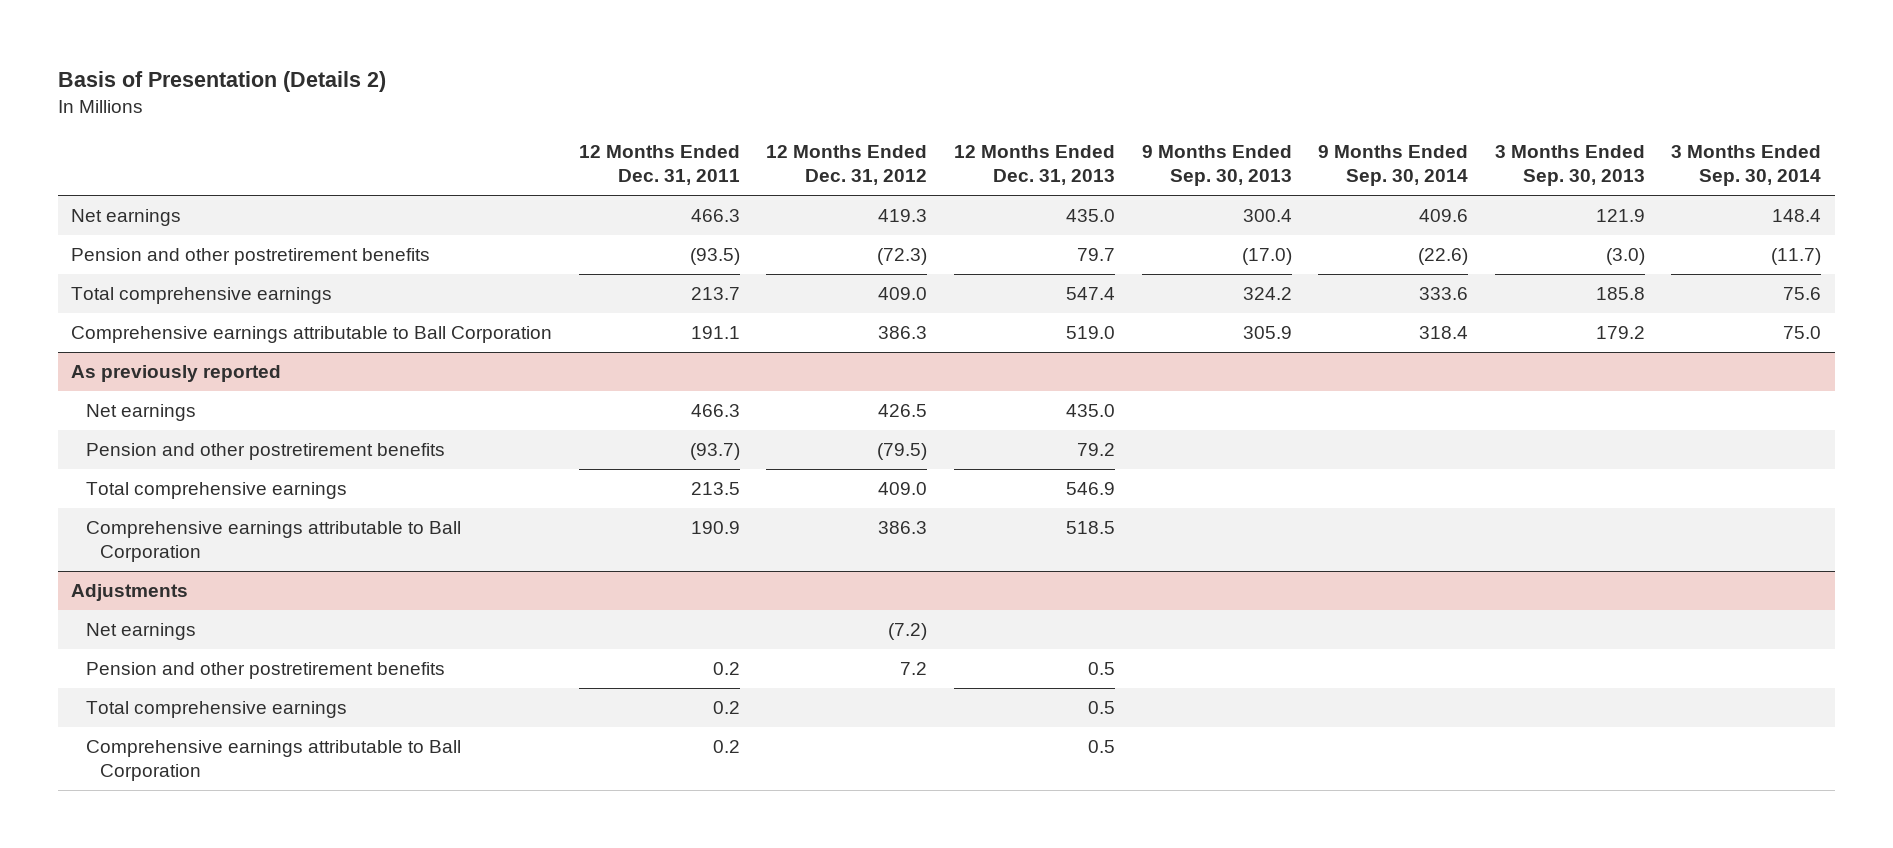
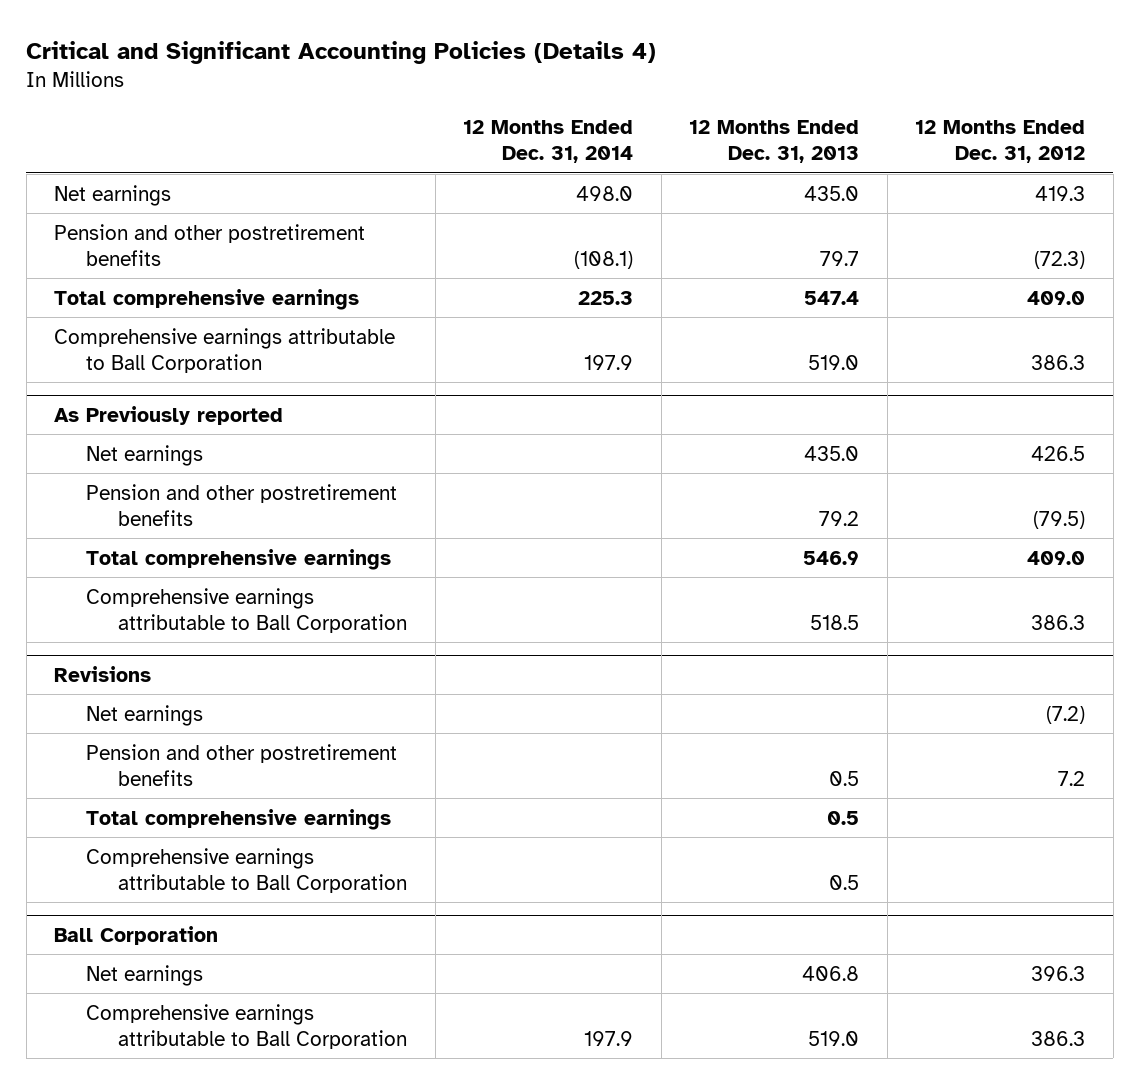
[58,71,387,93] Basis of Presentation (Details 2) -> [26,40,657,64] Critical and Significant Accounting Policies (Details 4)
[578,144,740,185] 12 Months Ended Dec. 31, 2011 -> none
[1141,144,1292,186] 9 Months Ended Sep. 30, 2013 -> none
[1318,144,1469,186] 9 Months Ended Sep. 30, 2014 -> none
[1494,144,1645,186] 3 Months Ended Sep. 30, 2013 -> none
[1671,144,1822,186] 3 Months Ended Sep. 30, 2014 -> none
none -> [463,120,634,164] 12 Months Ended Dec. 31, 2014
[71,365,282,383] As previously reported -> [54,405,284,425] As Previously reported
[71,584,189,602] Adjustments -> none
none -> [54,665,152,682] Revisions
none -> [54,925,219,945] Ball Corporation
none -> [86,964,204,986] Net earnings
none -> [86,1003,408,1049] Comprehensive earnings attributable to Ball Corporation

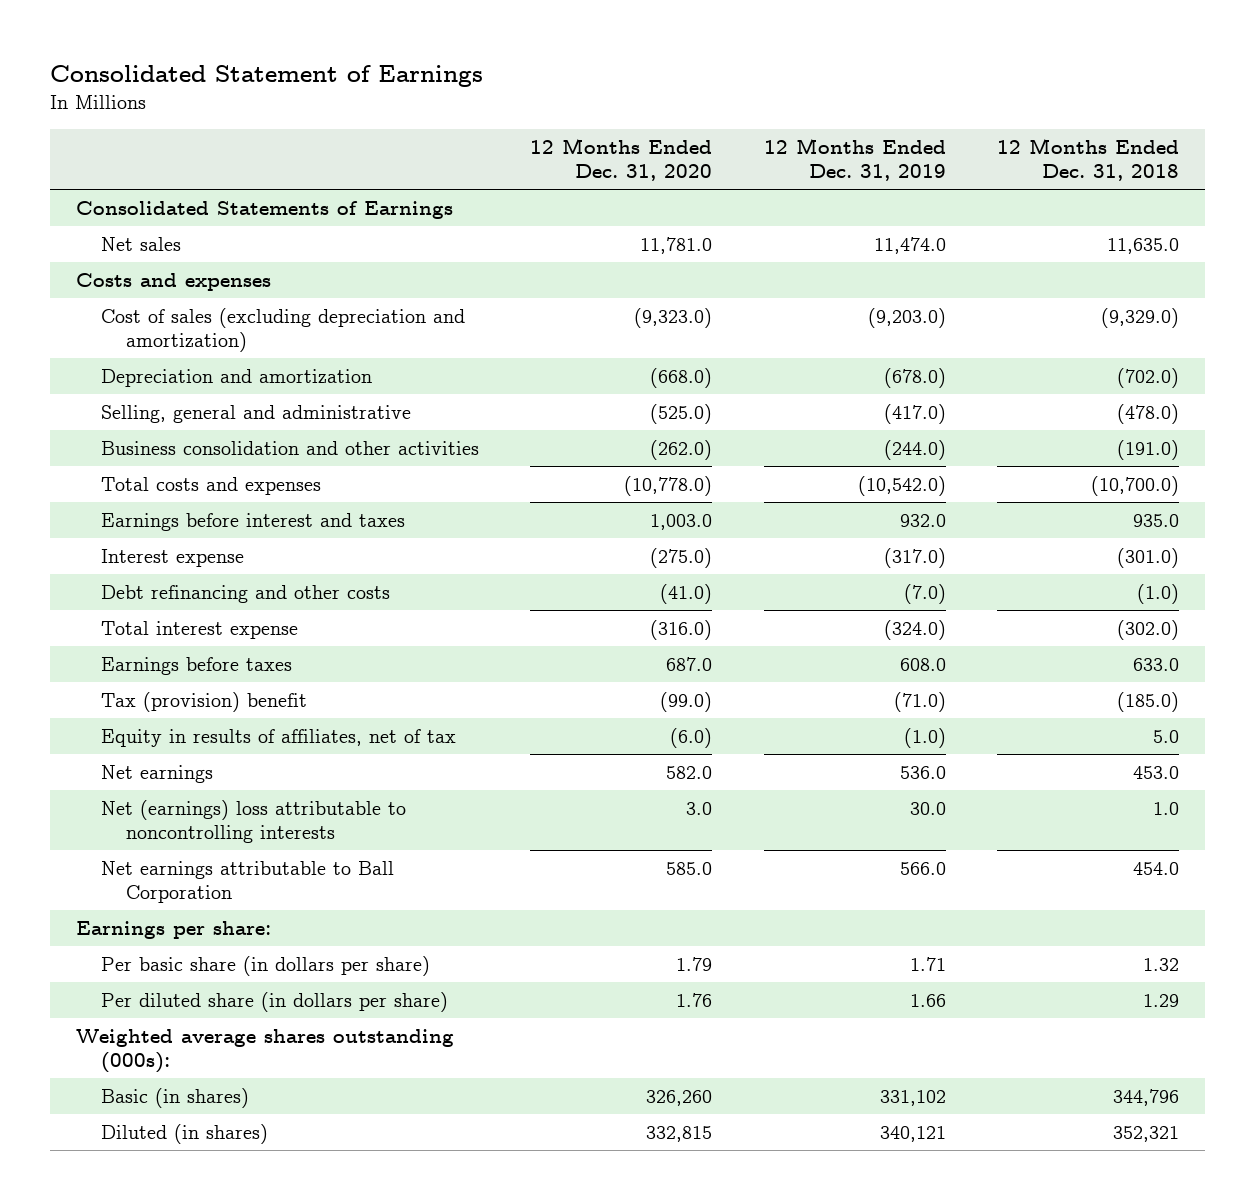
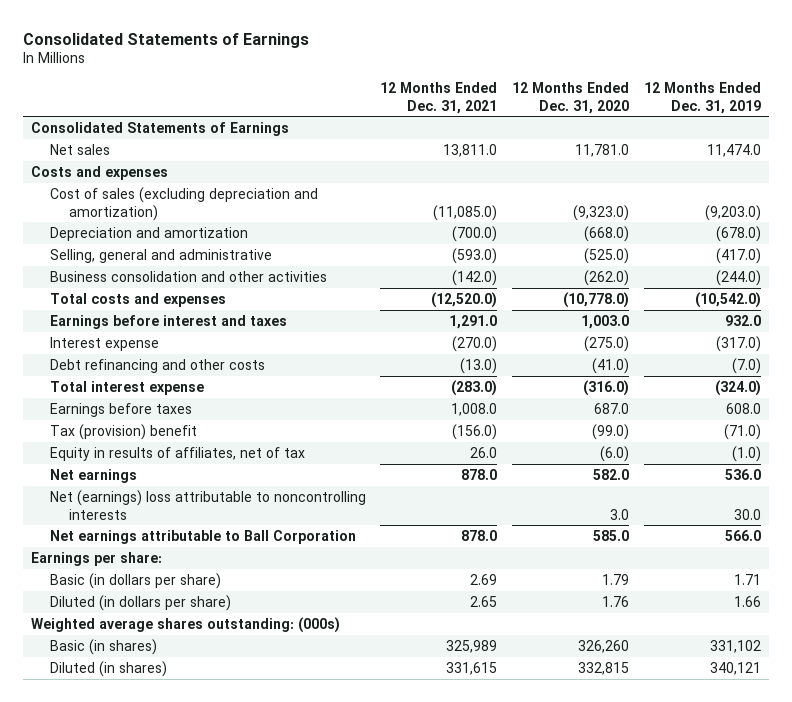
[50,64,484,87] Consolidated Statement of Earnings -> [23,32,310,48] Consolidated Statements of Earnings
[996,138,1179,182] 12 Months Ended Dec. 31, 2018 -> none
none -> [380,81,498,114] 12 Months Ended Dec. 31, 2021
[100,956,430,977] Per basic share (in dollars per share) -> [49,572,221,589] Basic (in dollars per share)
[100,992,448,1013] Per diluted share (in dollars per share) -> [49,594,231,611] Diluted (in dollars per share)
[75,1029,454,1074] Weighted average shares outstanding (000s): -> [30,616,340,633] Weighted average shares outstanding: (000s)

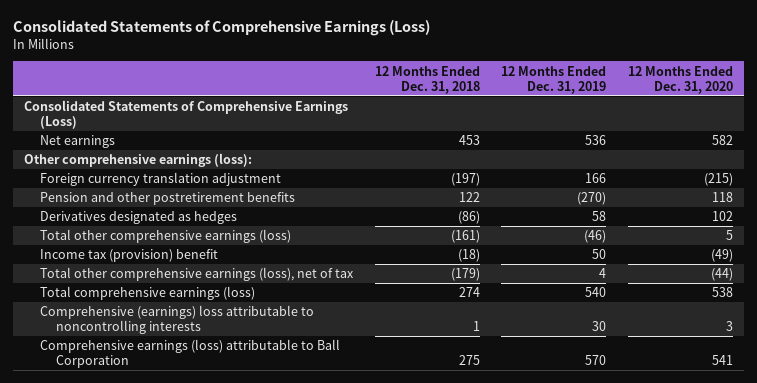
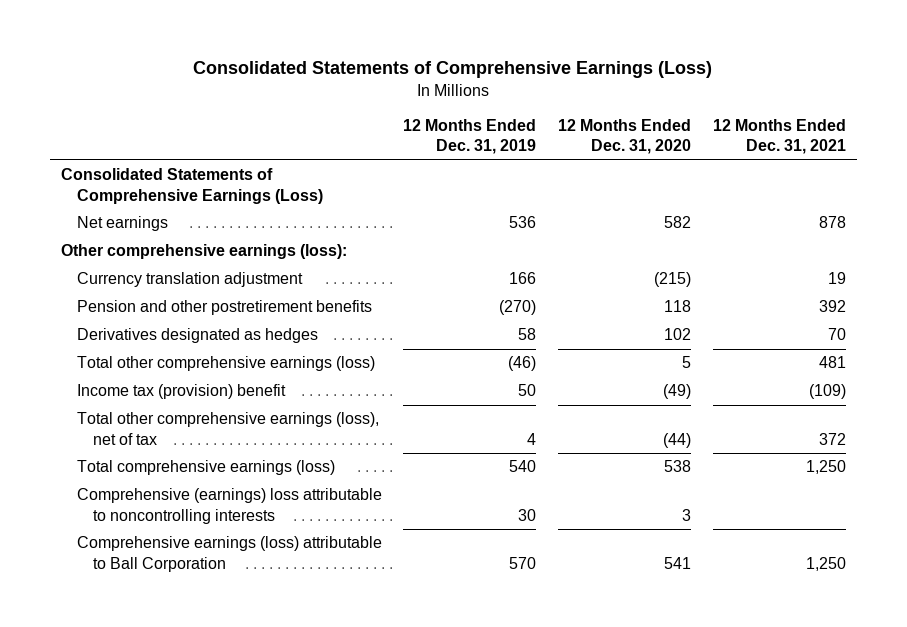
[374,65,480,94] 12 Months Ended Dec. 31, 2018 -> none
none -> [713,118,847,155] 12 Months Ended Dec. 31, 2021
[39,172,281,187] Foreign currency translation adjustment -> [76,272,303,288] Currency translation adjustment

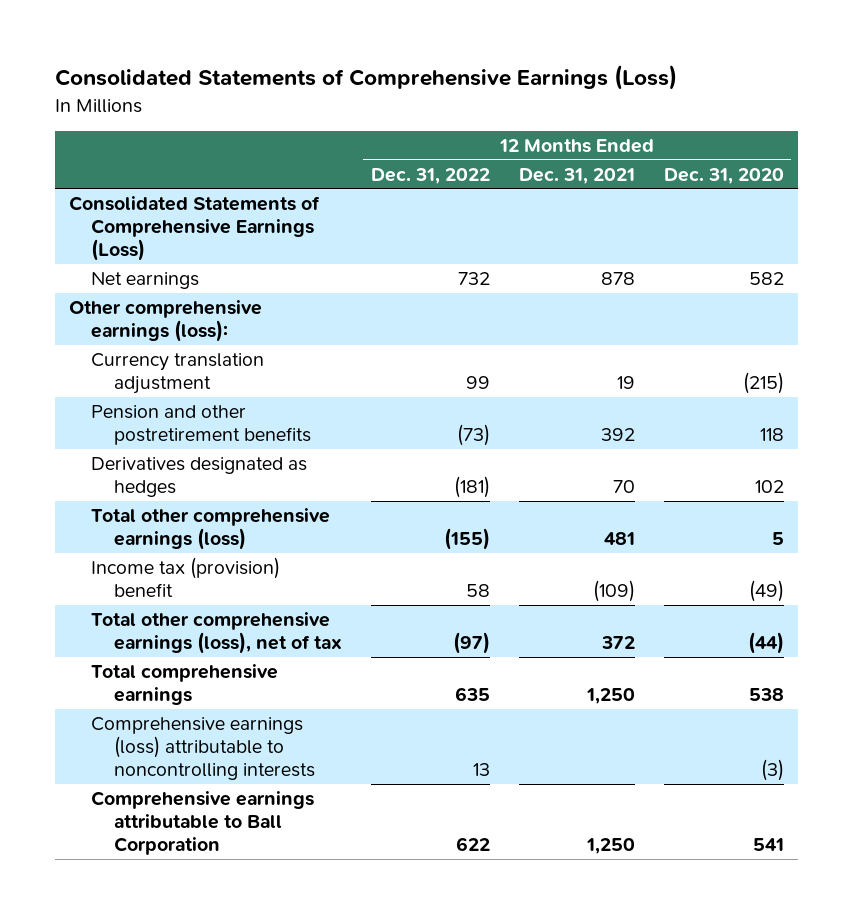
[403,118,537,155] 12 Months Ended Dec. 31, 2019 -> none
none -> [370,167,490,184] Dec. 31, 2022
[76,460,335,476] Total comprehensive earnings (loss) -> [91,663,279,705] Total comprehensive earnings
[76,488,382,524] Comprehensive (earnings) loss attributable to noncontrolling interests -> [91,716,315,781] Comprehensive earnings (loss) attributable to noncontrolling interests
[682,508,692,521] 3 -> [760,759,784,782] (3)
[76,536,382,572] Comprehensive earnings (loss) attributable to Ball Corporation -> [91,790,315,856] Comprehensive earnings attributable to Ball Corporation

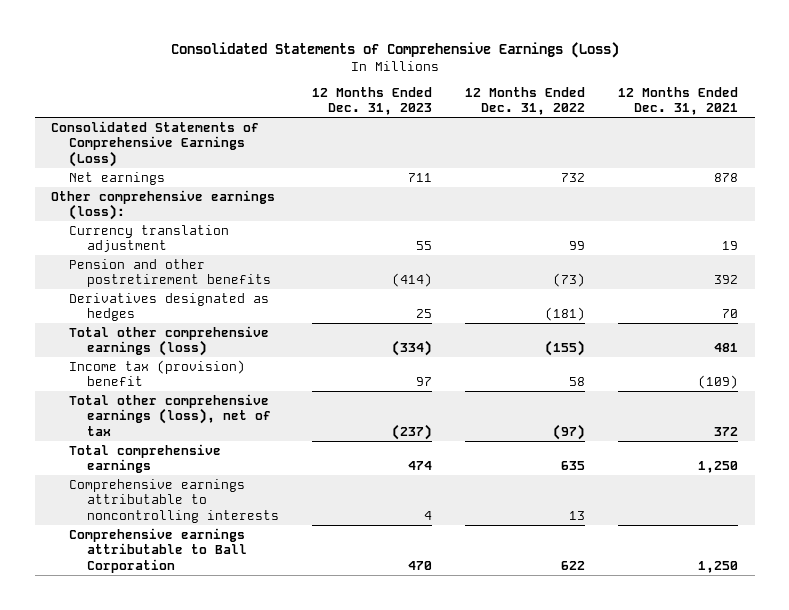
[663,167,784,184] Dec. 31, 2020 -> none
none -> [311,86,432,116] 12 Months Ended Dec. 31, 2023
[91,716,315,781] Comprehensive earnings (loss) attributable to noncontrolling interests -> [68,478,279,523] Comprehensive earnings attributable to noncontrolling interests

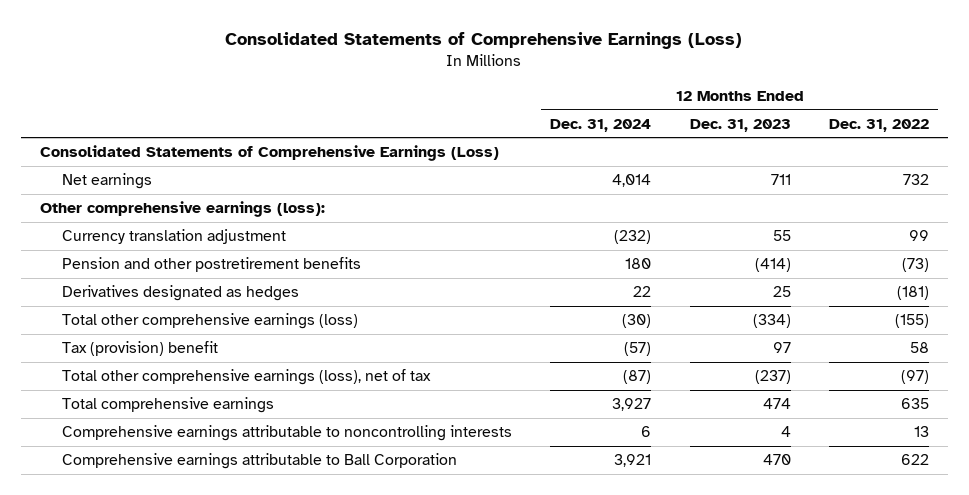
[618,86,739,116] 12 Months Ended Dec. 31, 2021 -> none
none -> [550,118,652,132] Dec. 31, 2024
[68,359,245,387] Income tax (provision) benefit -> [62,341,219,357] Tax (provision) benefit

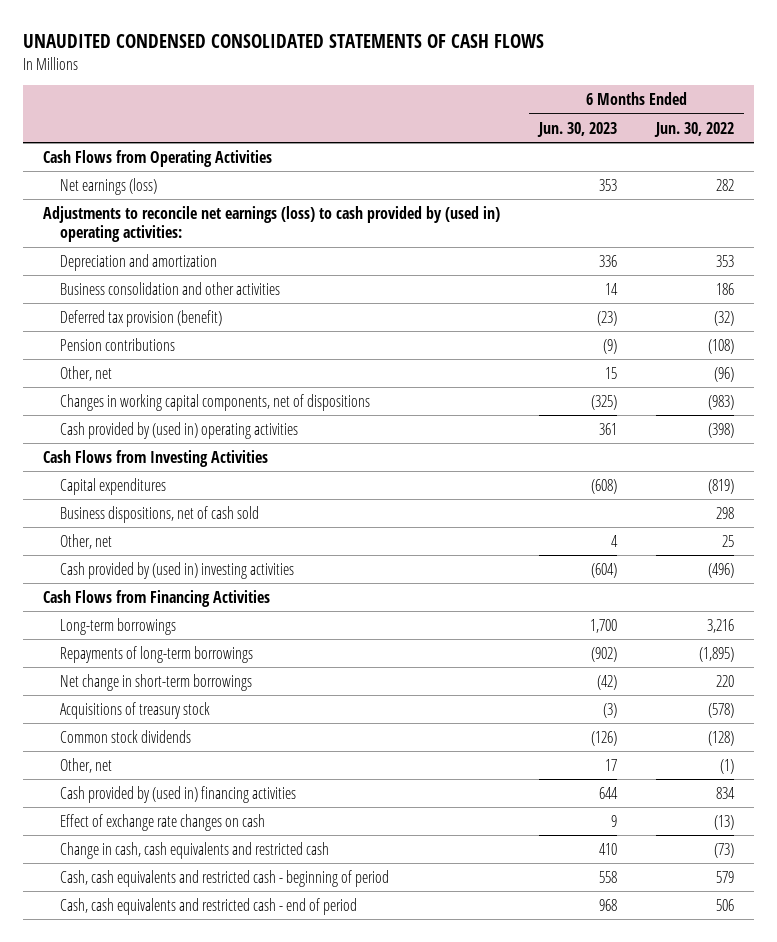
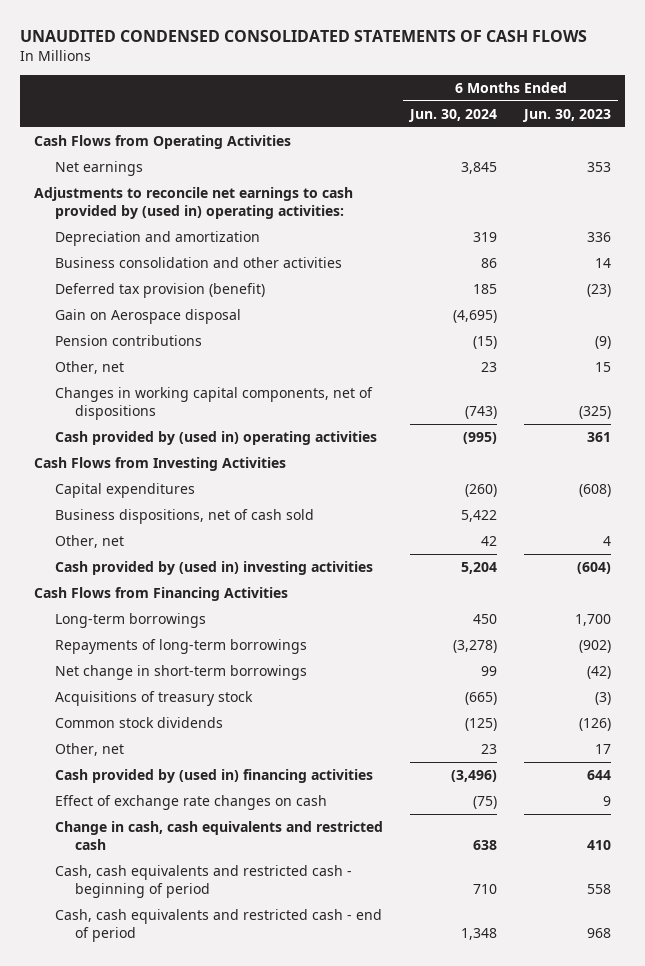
[654,121,735,137] Jun. 30, 2022 -> none
none -> [407,108,497,122] Jun. 30, 2024
[60,177,158,195] Net earnings (loss) -> [54,160,143,176] Net earnings
[42,205,500,243] Adjustments to reconcile net earnings (loss) to cash provided by (used in) operating activities: -> [33,186,353,219] Adjustments to reconcile net earnings to cash provided by (used in) operating activities:
none -> [54,308,241,324] Gain on Aerospace disposal

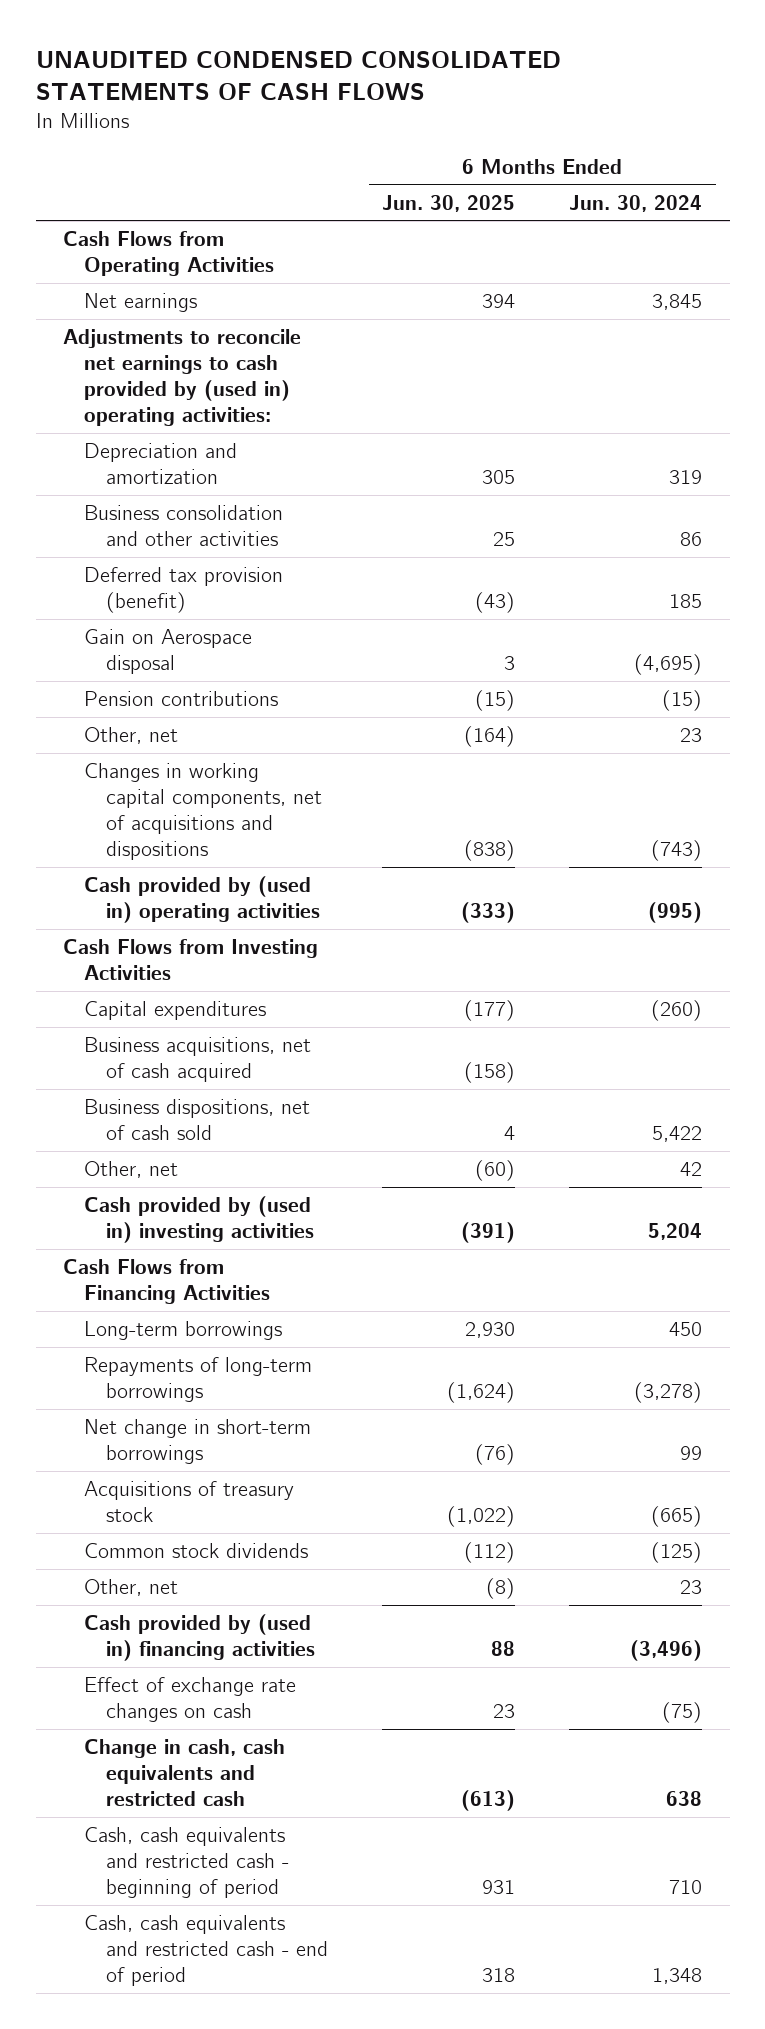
[522,108,612,122] Jun. 30, 2023 -> none
none -> [382,194,516,212] Jun. 30, 2025
[54,386,373,420] Changes in working capital components, net of dispositions -> [84,762,322,861] Changes in working capital components, net of acquisitions and dispositions
none -> [84,1036,312,1083] Business acquisitions, net of cash acquired

